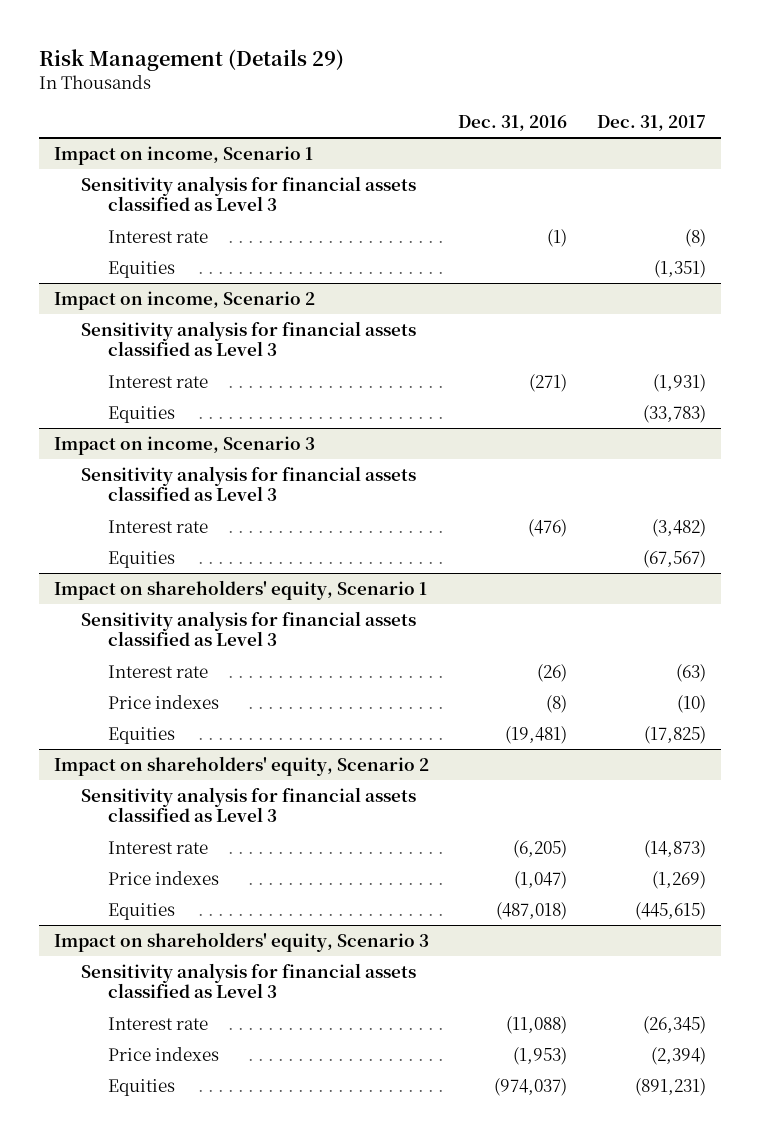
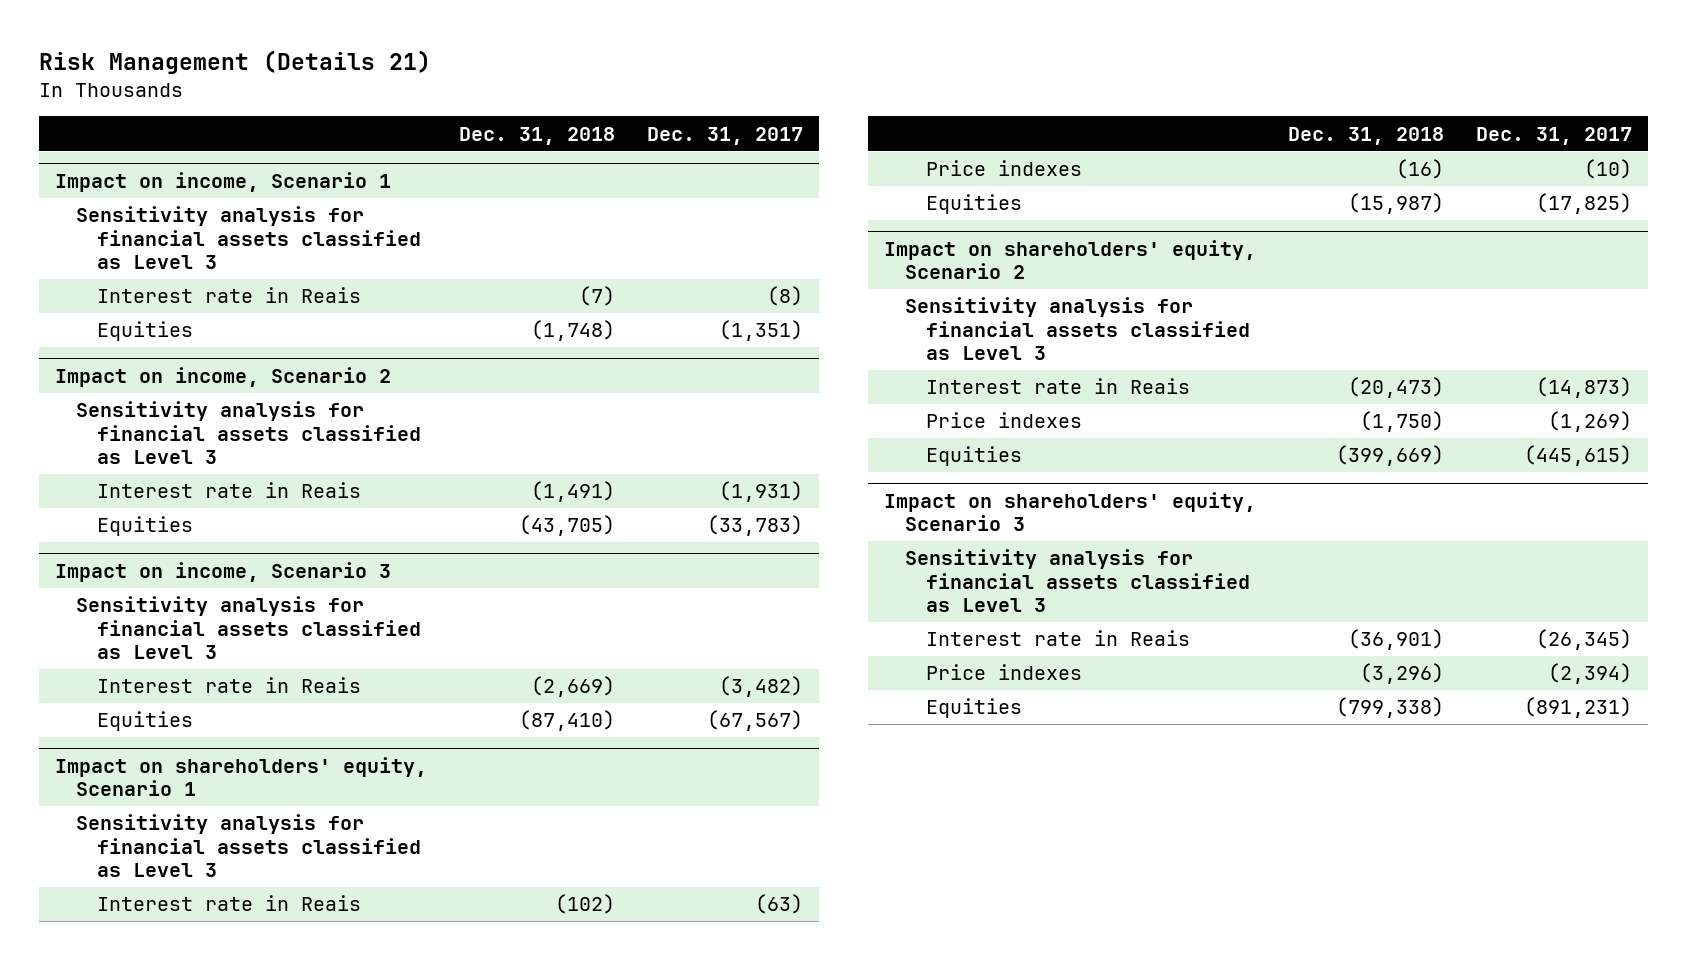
[38,48,344,71] Risk Management (Details 29) -> [39,49,432,74] Risk Management (Details 21)
[458,115,568,132] Dec. 31, 2016 -> none
none -> [458,126,615,145] Dec. 31, 2018
[108,229,209,243] Interest rate -> [96,287,361,304] Interest rate in Reais
[108,374,209,388] Interest rate -> [96,482,361,499] Interest rate in Reais
[108,519,209,533] Interest rate -> [96,677,361,694] Interest rate in Reais
[108,664,209,678] Interest rate -> [96,895,361,912] Interest rate in Reais
[108,840,209,854] Interest rate -> [926,378,1191,395] Interest rate in Reais
[108,1016,209,1030] Interest rate -> [926,630,1191,647] Interest rate in Reais

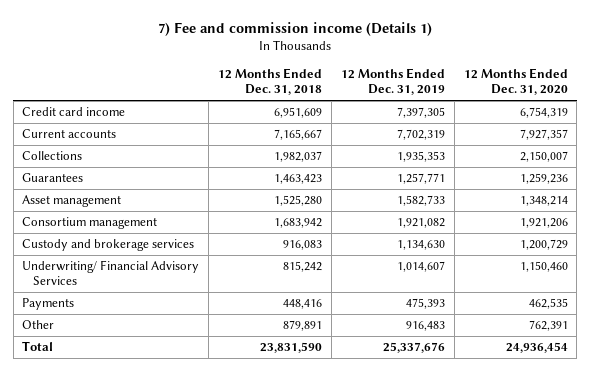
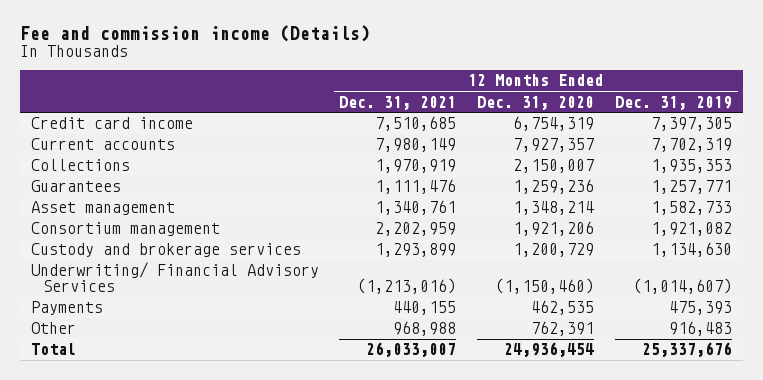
[158,22,433,37] 7) Fee and commission income (Details 1) -> [20,24,371,42] Fee and commission income (Details)
[218,68,323,96] 12 Months Ended Dec. 31, 2018 -> none
none -> [339,95,457,110] Dec. 31, 2021
[396,261,445,273] 1,014,607 -> [633,278,733,295] (1,014,607)
[519,261,568,273] 1,150,460 -> [495,278,595,295] (1,150,460)

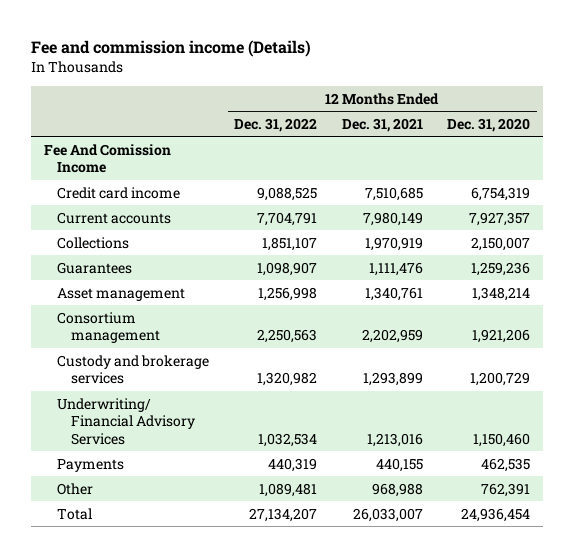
[615,95,733,110] Dec. 31, 2019 -> none
none -> [234,117,318,132] Dec. 31, 2022
none -> [43,143,171,174] Fee And Comission Income
[357,278,457,295] (1,213,016) -> [366,432,423,447] 1,213,016
[495,278,595,295] (1,150,460) -> [473,432,531,447] 1,150,460

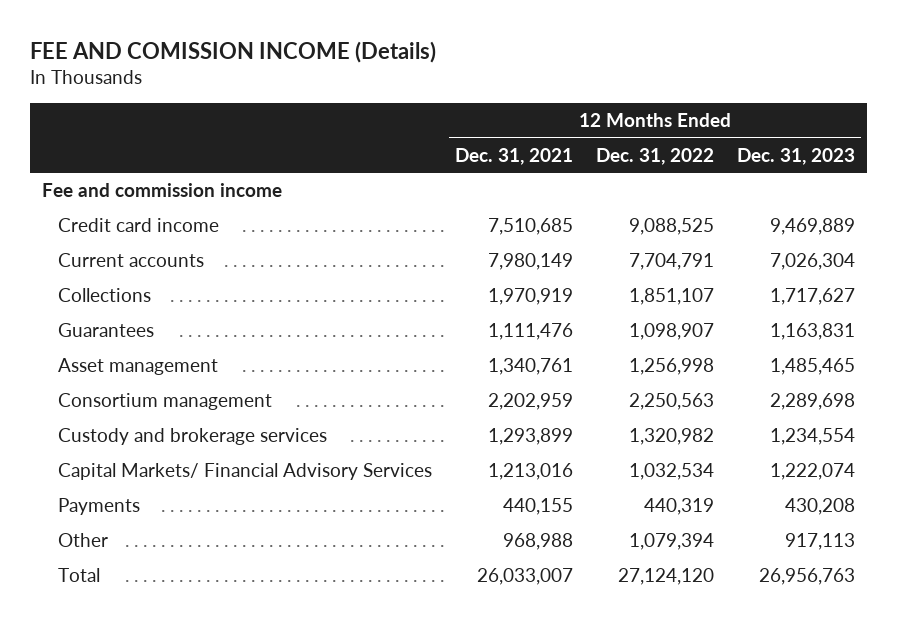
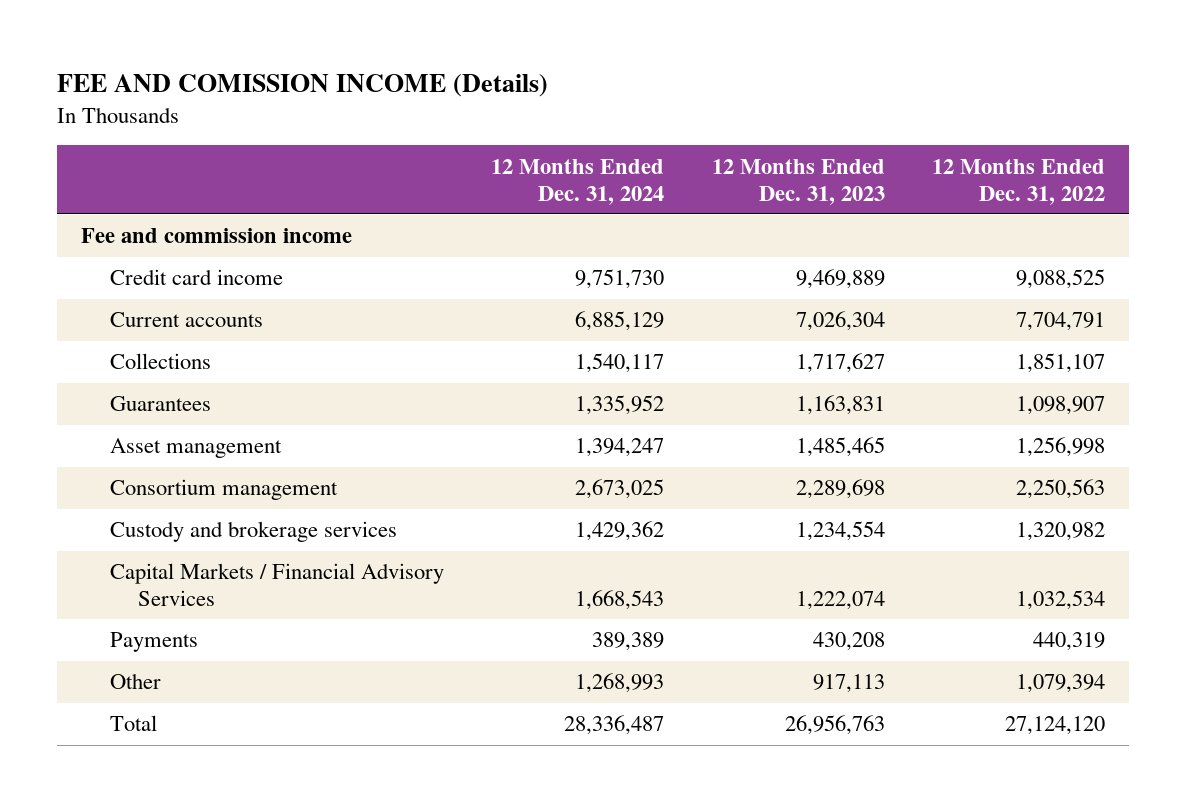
[455,147,574,165] Dec. 31, 2021 -> none
none -> [491,158,665,205] 12 Months Ended Dec. 31, 2024
[58,463,433,481] Capital Markets/ Financial Advisory Services -> [109,563,444,607] Capital Markets / Financial Advisory Services

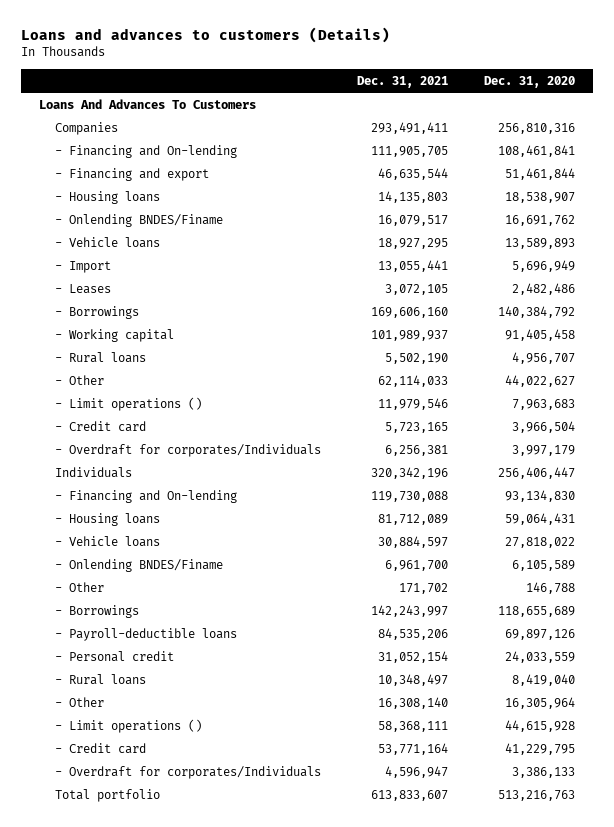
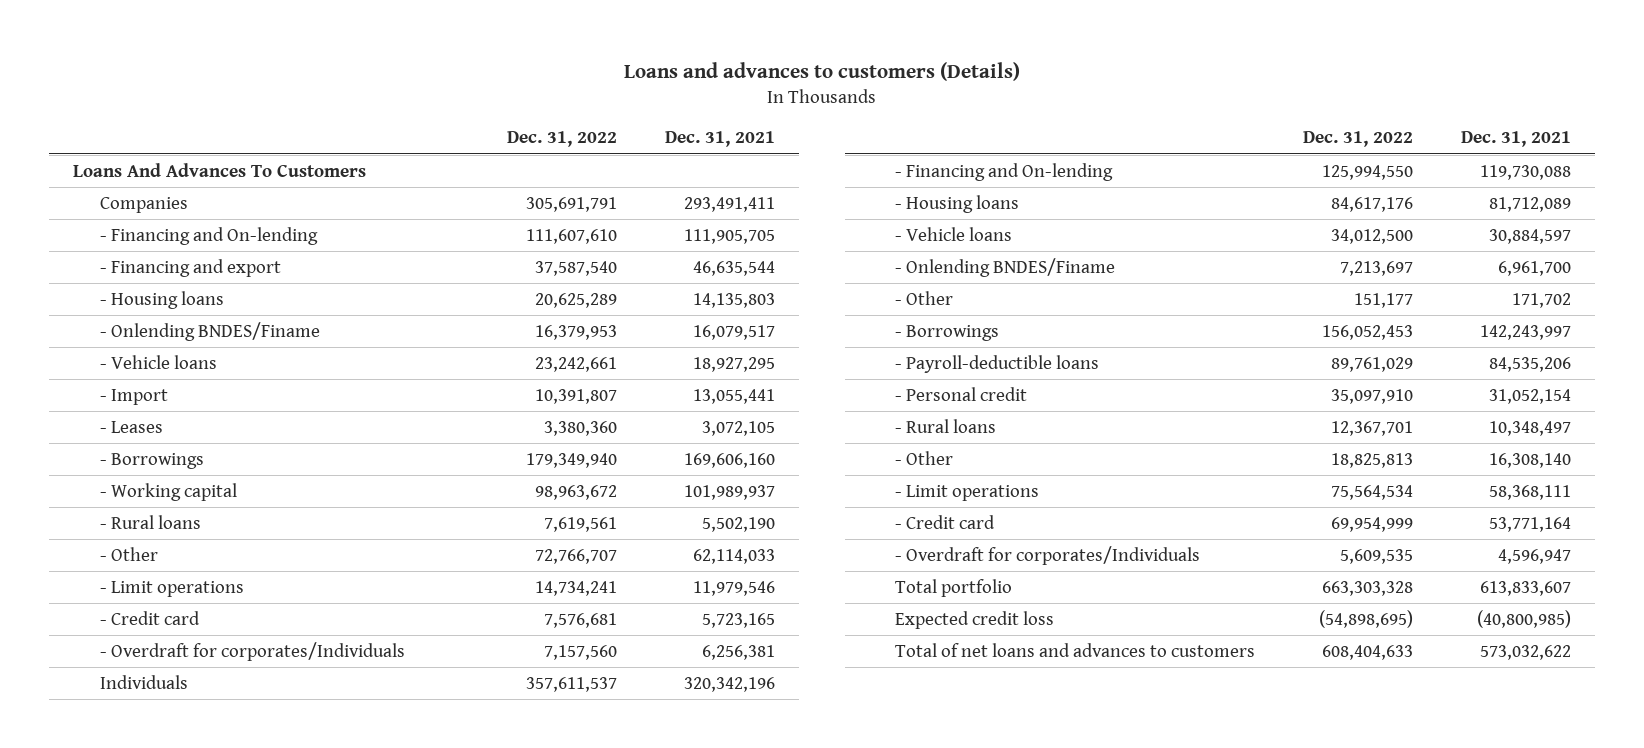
[483,75,575,88] Dec. 31, 2020 -> none
none -> [507,131,618,148] Dec. 31, 2022
[54,396,202,411] - Limit operations () -> [99,580,244,597] - Limit operations
[54,718,202,733] - Limit operations () -> [895,484,1040,501] - Limit operations
none -> [895,610,1055,629] Expected credit loss
none -> [895,642,1256,657] Total of net loans and advances to customers

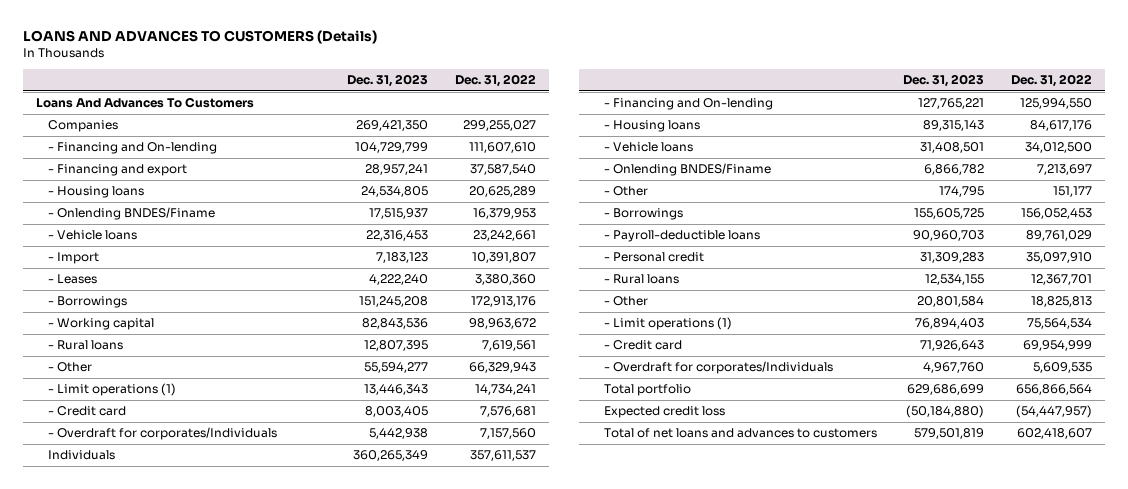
[623,61,1020,81] Loans and advances to customers (Details) -> [22,30,377,45] LOANS AND ADVANCES TO CUSTOMERS (Details)
[665,131,776,148] Dec. 31, 2021 -> none
none -> [347,74,429,88] Dec. 31, 2023
[526,196,618,212] 305,691,791 -> [462,120,536,132] 299,255,027
[526,452,618,468] 179,349,940 -> [470,296,536,308] 172,913,176
[535,548,618,564] 72,766,707 -> [468,362,536,374] 66,329,943
[99,580,244,597] - Limit operations -> [47,383,176,397] - Limit operations (1)
[895,484,1040,501] - Limit operations -> [603,317,732,331] - Limit operations (1)
[1322,580,1414,596] 663,303,328 -> [1015,384,1092,396] 656,866,564
[1319,609,1414,628] (54,898,695) -> [1015,405,1092,419] (54,447,957)
[1322,644,1414,660] 608,404,633 -> [1016,428,1092,440] 602,418,607

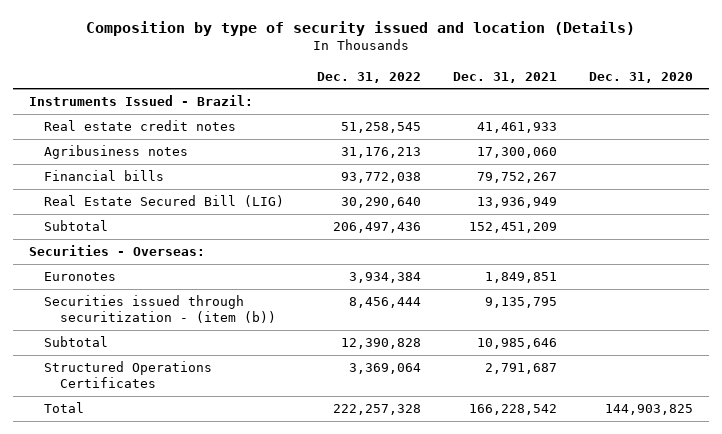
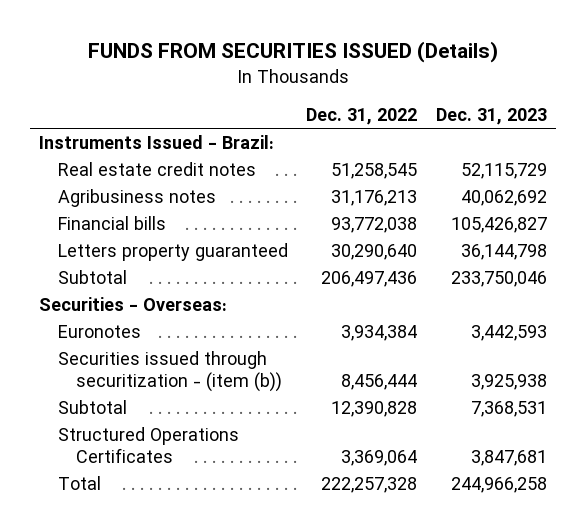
[86,20,636,36] Composition by type of security issued and location (Details) -> [87,41,498,64] FUNDS FROM SECURITIES ISSUED (Details)
[452,71,557,83] Dec. 31, 2021 -> none
[589,71,694,83] Dec. 31, 2020 -> none
none -> [435,107,547,125] Dec. 31, 2023
[44,195,285,208] Real Estate Secured Bill (LIG) -> [57,243,288,262] Letters property guaranteed

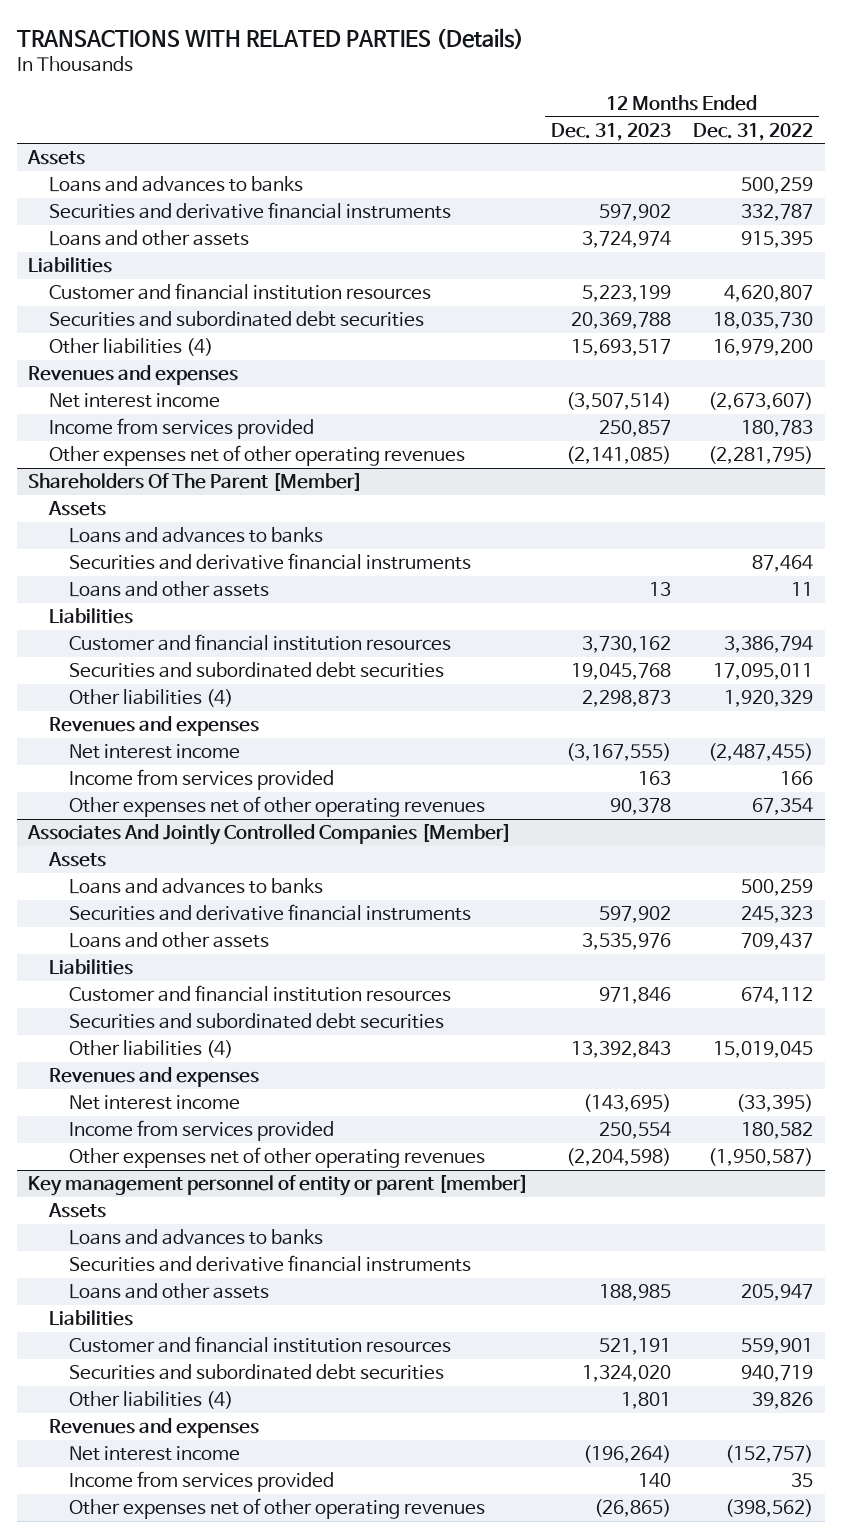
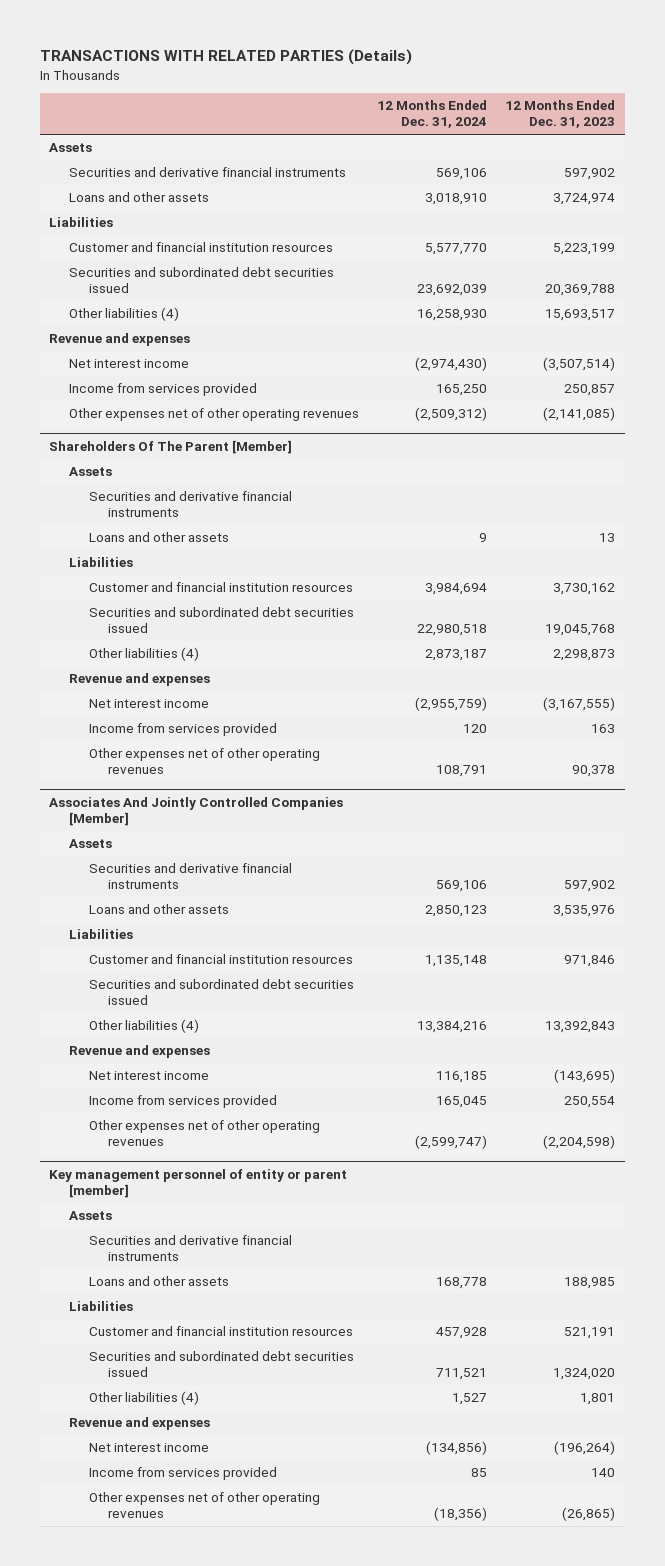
[693,122,814,141] Dec. 31, 2022 -> none
none -> [377,100,488,129] 12 Months Ended Dec. 31, 2024
[48,176,303,193] Loans and advances to banks -> none
[48,311,424,328] Securities and subordinated debt securities -> [68,267,334,294] Securities and subordinated debt securities issued
[28,365,239,386] Revenues and expenses -> [49,333,191,347] Revenue and expenses
[69,527,324,544] Loans and advances to banks -> none
[69,662,445,679] Securities and subordinated debt securities -> [88,607,354,634] Securities and subordinated debt securities issued
[48,716,259,737] Revenues and expenses -> [68,673,210,687] Revenue and expenses
[69,878,324,895] Loans and advances to banks -> none
[69,1013,445,1030] Securities and subordinated debt securities -> [88,979,354,1006] Securities and subordinated debt securities issued
[48,1067,259,1088] Revenues and expenses -> [68,1045,210,1059] Revenue and expenses
[69,1229,324,1246] Loans and advances to banks -> none
[69,1364,445,1381] Securities and subordinated debt securities -> [88,1351,354,1378] Securities and subordinated debt securities issued
[48,1418,259,1439] Revenues and expenses -> [68,1417,210,1431] Revenue and expenses

